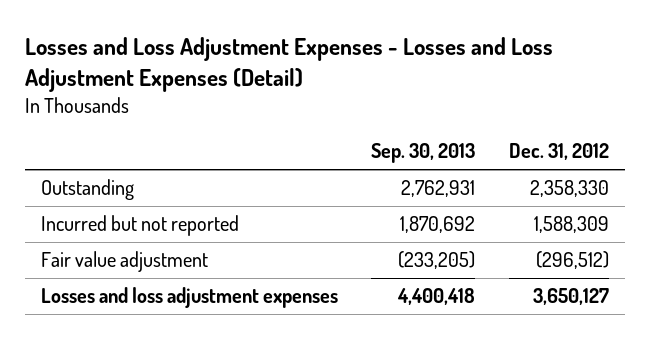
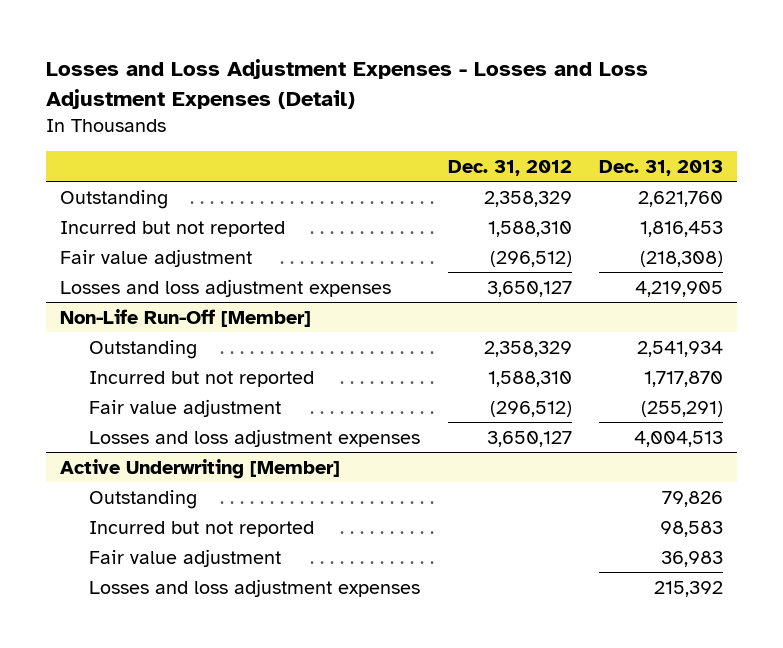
[371,143,476,164] Sep. 30, 2013 -> none
none -> [599,160,724,177] Dec. 31, 2013
[529,180,609,198] 2,358,330 -> [483,190,572,207] 2,358,329
[533,216,609,234] 1,588,309 -> [487,220,572,237] 1,588,310
none -> [59,308,311,327] Non-Life Run-Off [Member]
none -> [89,339,198,359] Outstanding
none -> [89,370,315,387] Incurred but not reported
none -> [89,398,282,417] Fair value adjustment
none -> [89,428,421,447] Losses and loss adjustment expenses
none -> [59,458,340,479] Active Underwriting [Member]
none -> [89,489,198,509] Outstanding
none -> [89,520,315,537] Incurred but not reported
none -> [89,548,282,567] Fair value adjustment
none -> [89,578,421,597] Losses and loss adjustment expenses

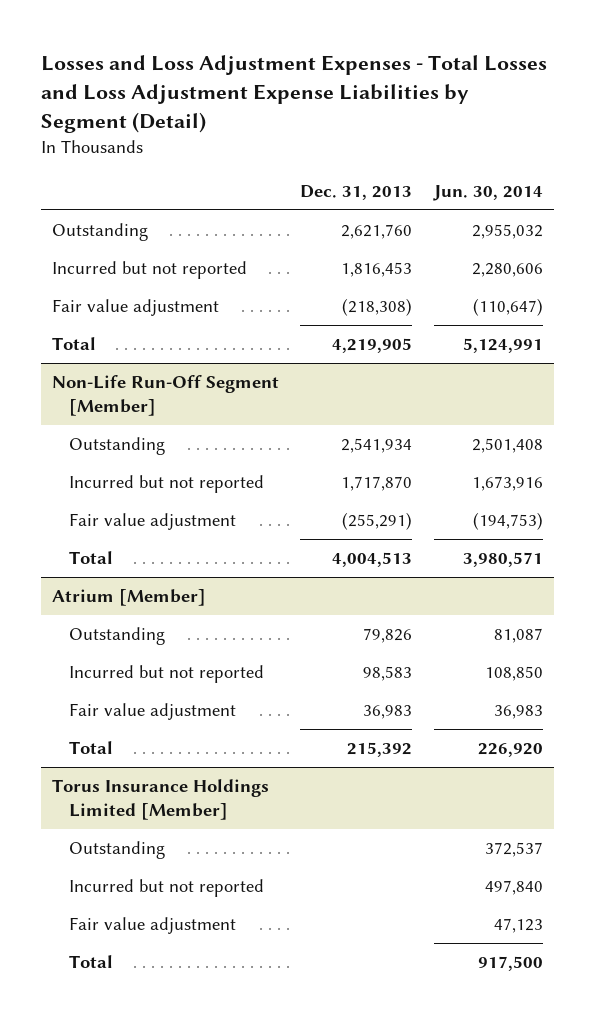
[46,59,649,110] Losses and Loss Adjustment Expenses - Losses and Loss Adjustment Expenses (Detail) -> [41,55,548,134] Losses and Loss Adjustment Expenses - Total Losses and Loss Adjustment Expense Liabilities by Segment (Detail)
[447,160,572,177] Dec. 31, 2012 -> none
none -> [432,184,543,201] Jun. 30, 2014
[59,278,391,297] Losses and loss adjustment expenses -> [51,336,96,350] Total
[59,308,311,327] Non-Life Run-Off [Member] -> [51,374,279,416] Non-Life Run-Off Segment [Member]
[59,458,340,479] Active Underwriting [Member] -> none
[89,428,421,447] Losses and loss adjustment expenses -> [68,550,113,564] Total
none -> [51,588,206,606] Atrium [Member]
[89,578,421,597] Losses and loss adjustment expenses -> [68,740,113,754] Total
none -> [51,778,269,820] Torus Insurance Holdings Limited [Member]
none -> [68,840,165,859] Outstanding
none -> [68,878,264,897] Incurred but not reported
none -> [68,916,236,934] Fair value adjustment
none -> [68,954,113,968] Total

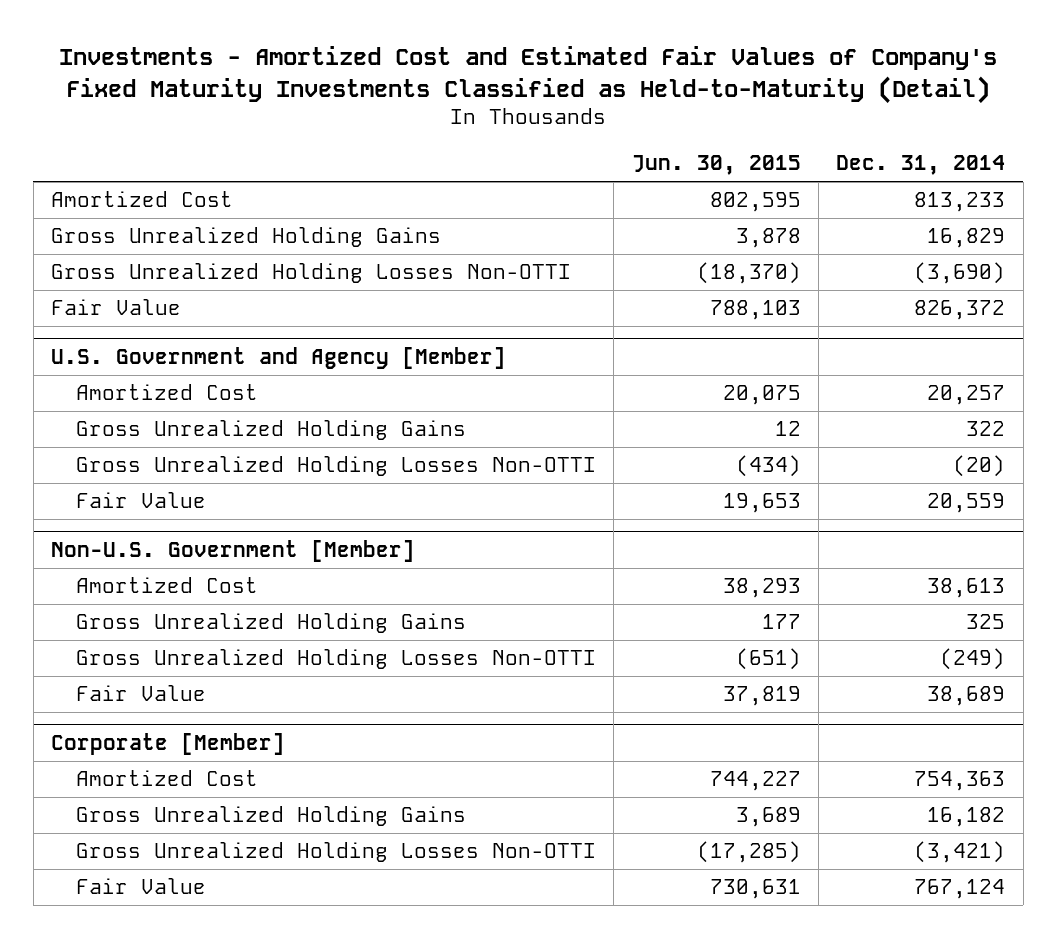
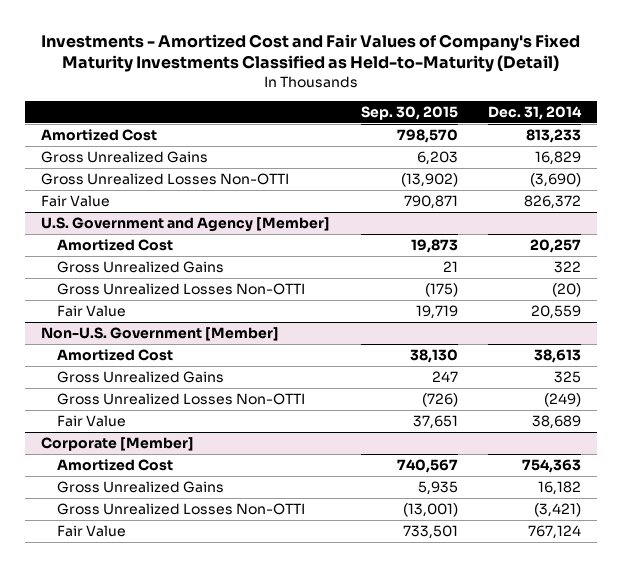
[59,46,998,104] Investments - Amortized Cost and Estimated Fair Values of Company's Fixed Maturity Investments Classified as Held-to-Maturity (Detail) -> [41,33,581,73] Investments - Amortized Cost and Fair Values of Company's Fixed Maturity Investments Classified as Held-to-Maturity (Detail)
[631,155,801,176] Jun. 30, 2015 -> none
none -> [360,105,458,120] Sep. 30, 2015
[51,227,442,248] Gross Unrealized Holding Gains -> [40,150,208,163] Gross Unrealized Gains
[51,263,572,284] Gross Unrealized Holding Losses Non-OTTI -> [40,172,289,185] Gross Unrealized Losses Non-OTTI
[75,420,466,441] Gross Unrealized Holding Gains -> [56,260,224,273] Gross Unrealized Gains
[75,456,596,477] Gross Unrealized Holding Losses Non-OTTI -> [56,282,305,295] Gross Unrealized Losses Non-OTTI
[75,613,466,634] Gross Unrealized Holding Gains -> [56,370,224,383] Gross Unrealized Gains
[75,649,596,670] Gross Unrealized Holding Losses Non-OTTI -> [56,392,305,405] Gross Unrealized Losses Non-OTTI
[75,806,466,827] Gross Unrealized Holding Gains -> [56,480,224,493] Gross Unrealized Gains
[75,842,596,863] Gross Unrealized Holding Losses Non-OTTI -> [56,502,305,515] Gross Unrealized Losses Non-OTTI

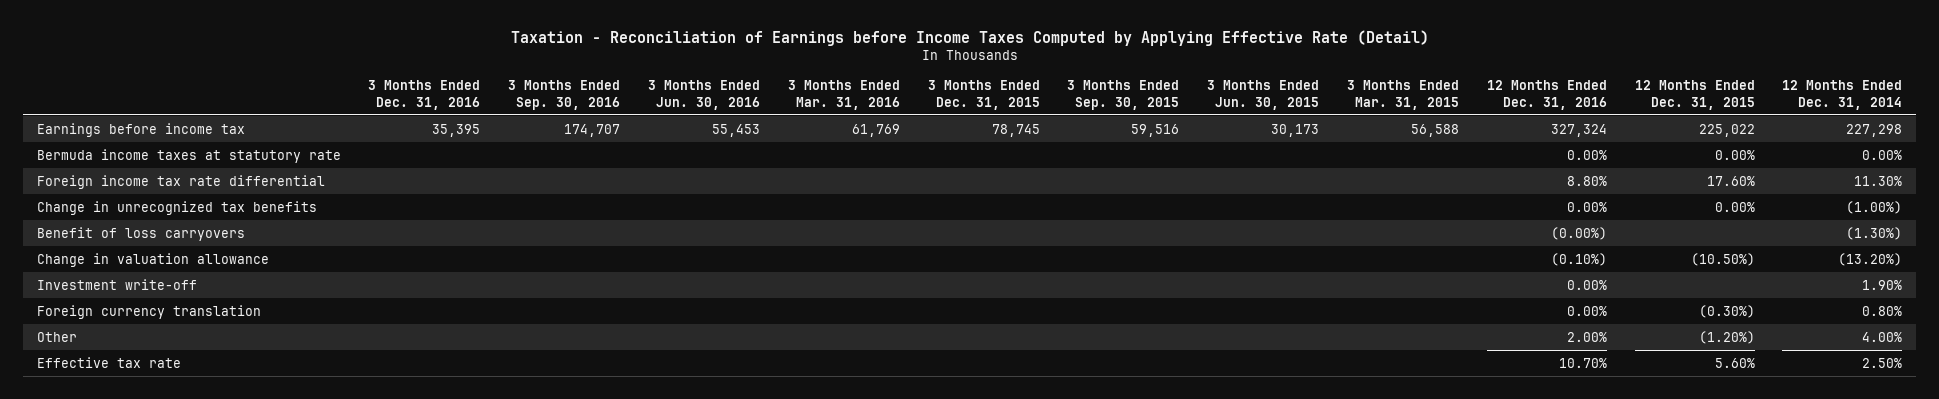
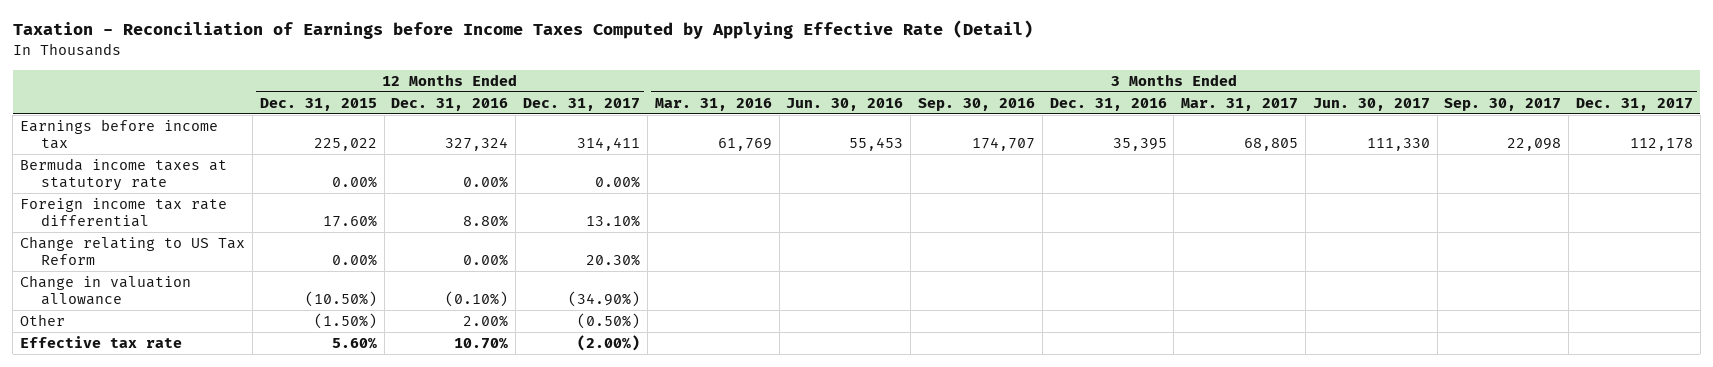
[927,80,1040,110] 3 Months Ended Dec. 31, 2015 -> none
[1067,80,1180,110] 3 Months Ended Sep. 30, 2015 -> none
[1207,80,1320,110] 3 Months Ended Jun. 30, 2015 -> none
[1347,80,1460,110] 3 Months Ended Mar. 31, 2015 -> none
[1782,80,1903,110] 12 Months Ended Dec. 31, 2014 -> none
none -> [523,97,641,111] Dec. 31, 2017
none -> [1181,97,1299,111] Mar. 31, 2017
none -> [1312,97,1430,111] Jun. 30, 2017
none -> [1444,97,1562,111] Sep. 30, 2017
none -> [1576,97,1694,111] Dec. 31, 2017
[36,200,317,215] Change in unrecognized tax benefits -> none
[36,226,245,241] Benefit of loss carryovers -> none
none -> [20,236,246,266] Change relating to US Tax Reform
[36,278,197,290] Investment write-off -> none
[36,304,261,319] Foreign currency translation -> none
[1698,330,1755,344] (1.20%) -> [313,313,377,330] (1.50%)

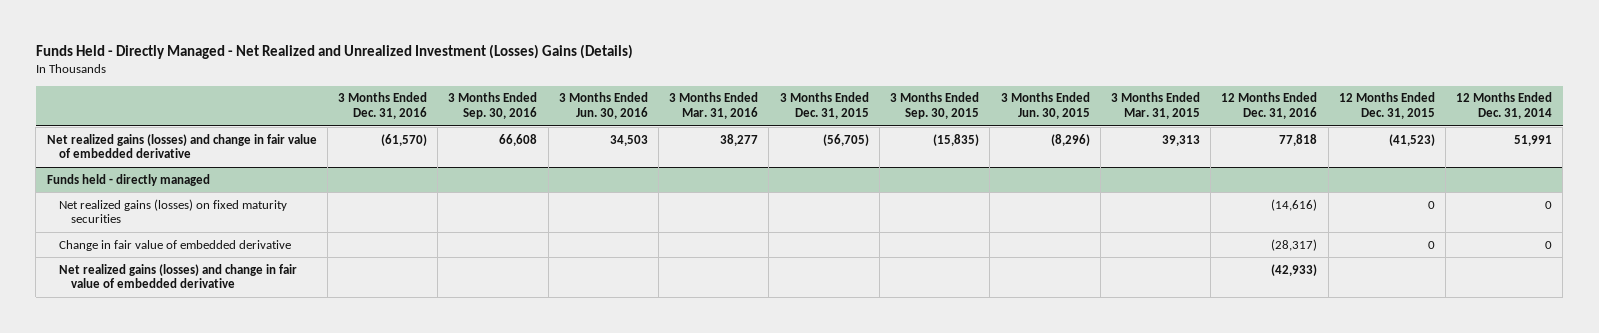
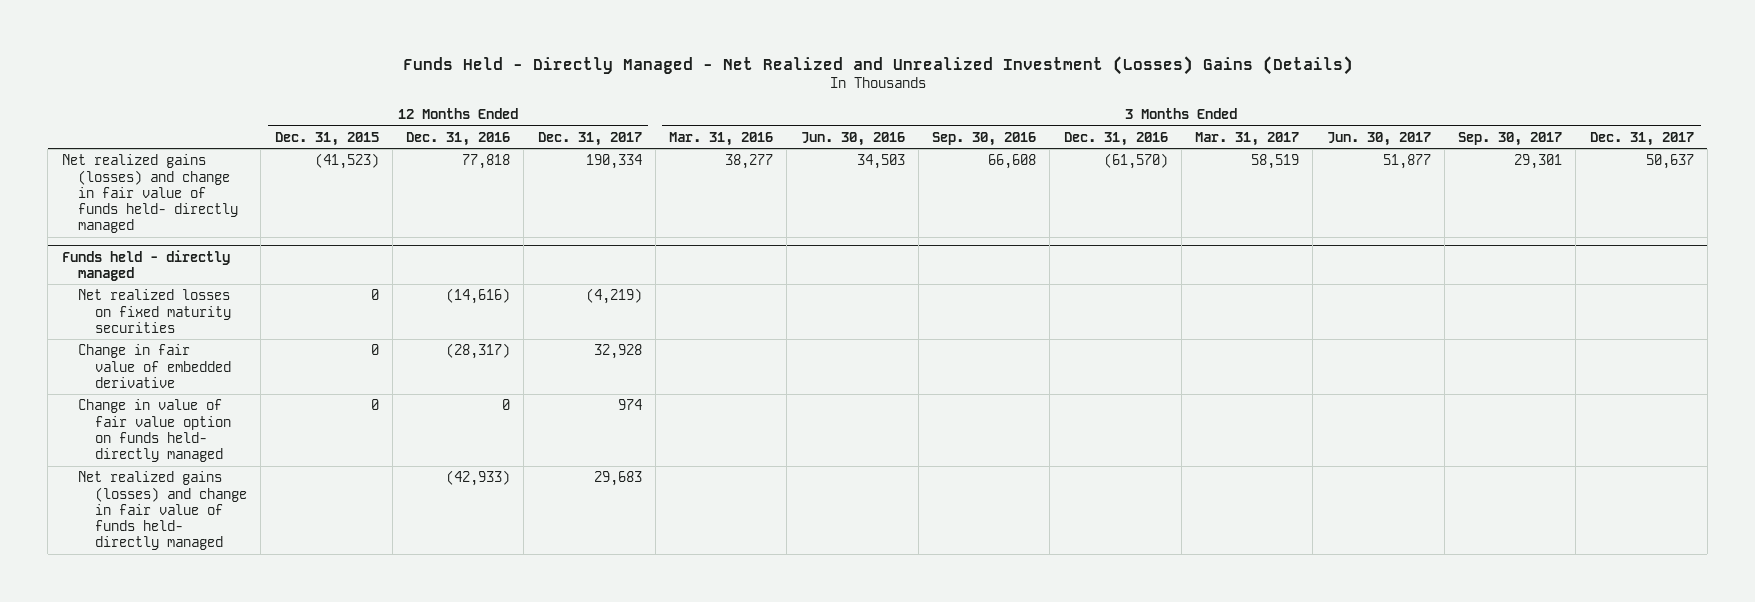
[779,92,869,120] 3 Months Ended Dec. 31, 2015 -> none
[890,92,980,120] 3 Months Ended Sep. 30, 2015 -> none
[1000,92,1090,120] 3 Months Ended Jun. 30, 2015 -> none
[1110,92,1200,120] 3 Months Ended Mar. 31, 2015 -> none
[1456,92,1553,120] 12 Months Ended Dec. 31, 2014 -> none
none -> [537,131,642,146] Dec. 31, 2017
none -> [1195,131,1300,146] Mar. 31, 2017
none -> [1326,131,1431,146] Jun. 30, 2017
none -> [1458,131,1563,146] Sep. 30, 2017
none -> [1589,131,1694,146] Dec. 31, 2017
[46,133,317,159] Net realized gains (losses) and change in fair value of embedded derivative -> [61,154,239,234] Net realized gains (losses) and change in fair value of funds held- directly managed
[58,198,287,224] Net realized gains (losses) on fixed maturity securities -> [78,289,231,333] Net realized losses on fixed maturity securities
none -> [78,399,231,463] Change in value of fair value option on funds held- directly managed
[58,263,297,289] Net realized gains (losses) and change in fair value of embedded derivative -> [78,471,247,551] Net realized gains (losses) and change in fair value of funds held- directly managed

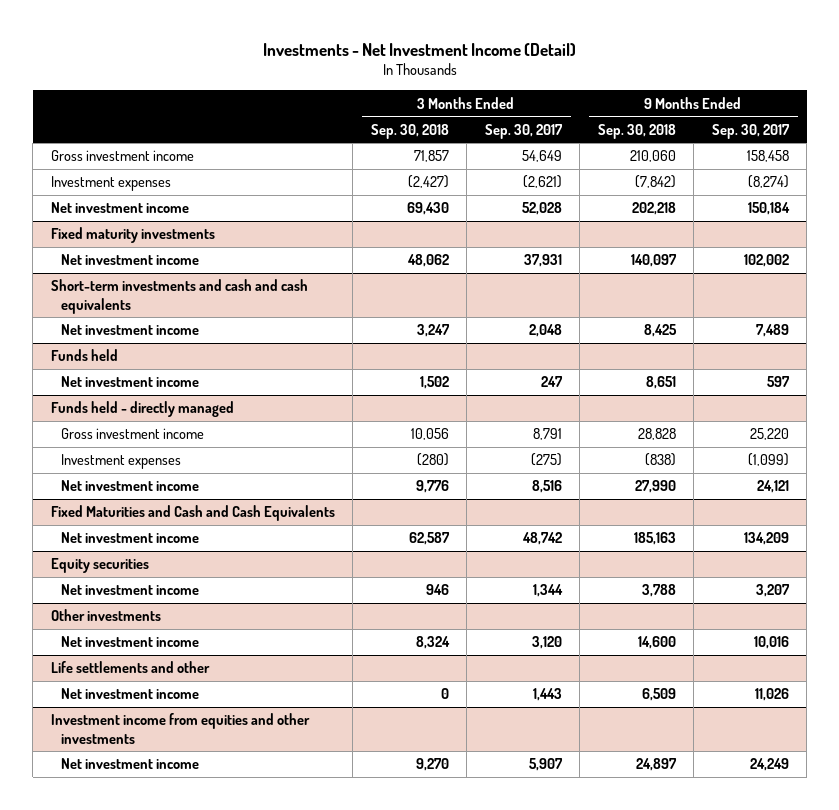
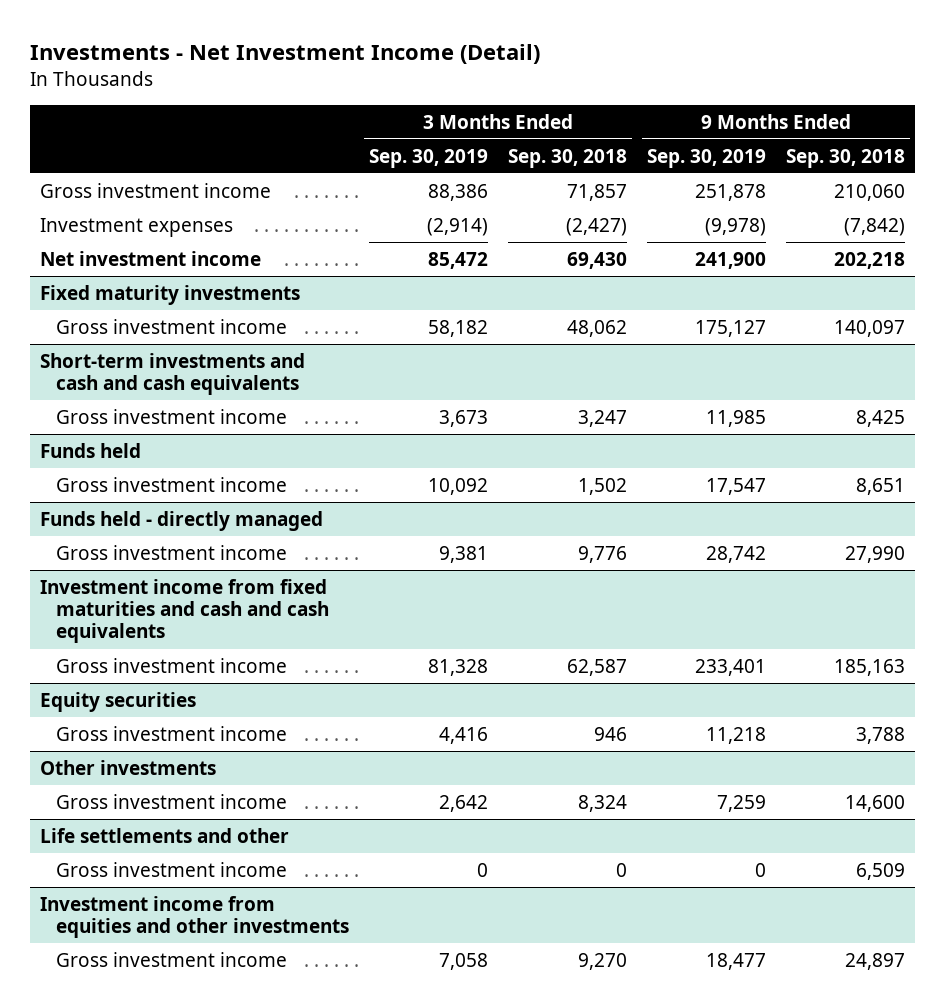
[484,123,563,139] Sep. 30, 2017 -> none
[711,123,790,139] Sep. 30, 2017 -> none
none -> [368,148,488,168] Sep. 30, 2019
none -> [646,148,766,168] Sep. 30, 2019
[61,254,200,266] Net investment income -> [56,318,288,334] Gross investment income
[61,324,200,336] Net investment income -> [56,408,288,424] Gross investment income
[61,376,200,388] Net investment income -> [56,476,288,492] Gross investment income
[61,454,182,470] Investment expenses -> none
[61,480,200,492] Net investment income -> none
[410,428,449,441] 10,056 -> [577,545,627,563] 9,776
[637,428,676,441] 28,828 -> [844,545,905,563] 27,990
[50,505,335,522] Fixed Maturities and Cash and Cash Equivalents -> [39,578,330,644] Investment income from fixed maturities and cash and cash equivalents
[61,532,200,544] Net investment income -> [56,657,288,673] Gross investment income
[61,584,200,596] Net investment income -> [56,725,288,741] Gross investment income
[61,636,200,648] Net investment income -> [56,793,288,809] Gross investment income
[61,688,200,700] Net investment income -> [56,861,288,877] Gross investment income
[61,758,200,770] Net investment income -> [56,951,288,967] Gross investment income

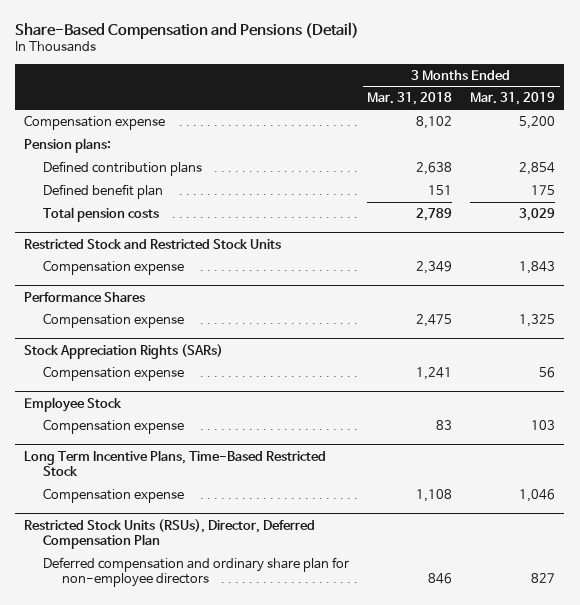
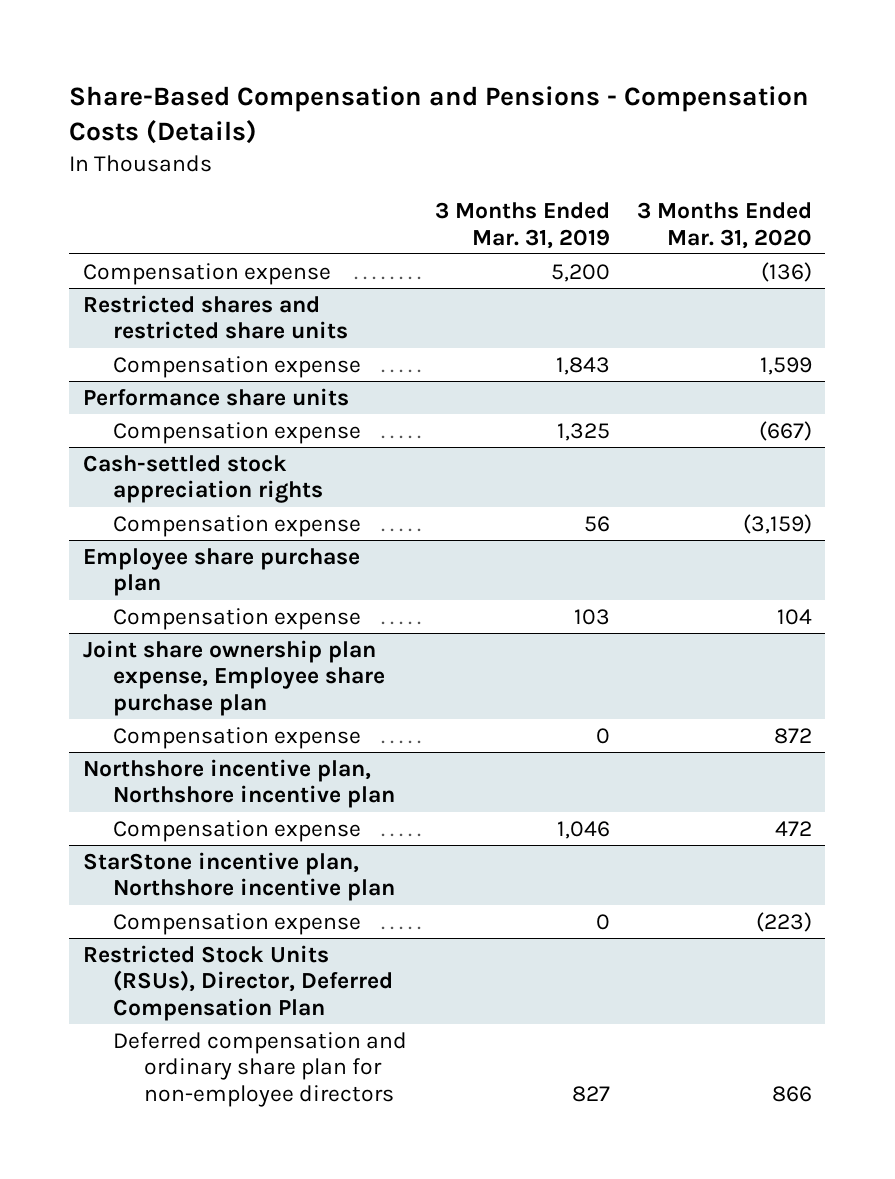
[15,21,360,39] Share-Based Compensation and Pensions (Detail) -> [69,85,810,145] Share-Based Compensation and Pensions - Compensation Costs (Details)
[367,92,453,106] Mar. 31, 2018 -> none
none -> [636,201,812,249] 3 Months Ended Mar. 31, 2020
[24,137,112,153] Pension plans: -> none
[43,160,203,176] Defined contribution plans -> none
[43,183,164,199] Defined benefit plan -> none
[43,206,160,222] Total pension costs -> none
[24,238,282,249] Restricted Stock and Restricted Stock Units -> [82,294,349,340] Restricted shares and restricted share units
[24,291,146,302] Performance Shares -> [82,387,349,406] Performance share units
[24,343,224,359] Stock Appreciation Rights (SARs) -> [82,454,324,504] Cash-settled stock appreciation rights
[24,396,123,412] Employee Stock -> [82,547,360,597] Employee share purchase plan
[24,449,327,477] Long Term Incentive Plans, Time-Based Restricted Stock -> none
none -> [82,639,386,717] Joint share ownership plan expense, Employee share purchase plan
none -> [113,726,362,749] Compensation expense
none -> [82,758,396,809] Northshore incentive plan, Northshore incentive plan
none -> [82,851,396,902] StarStone incentive plan, Northshore incentive plan
none -> [113,912,362,935] Compensation expense

